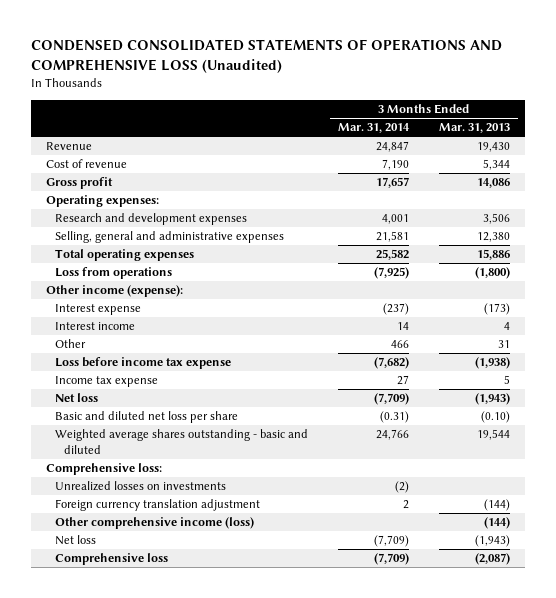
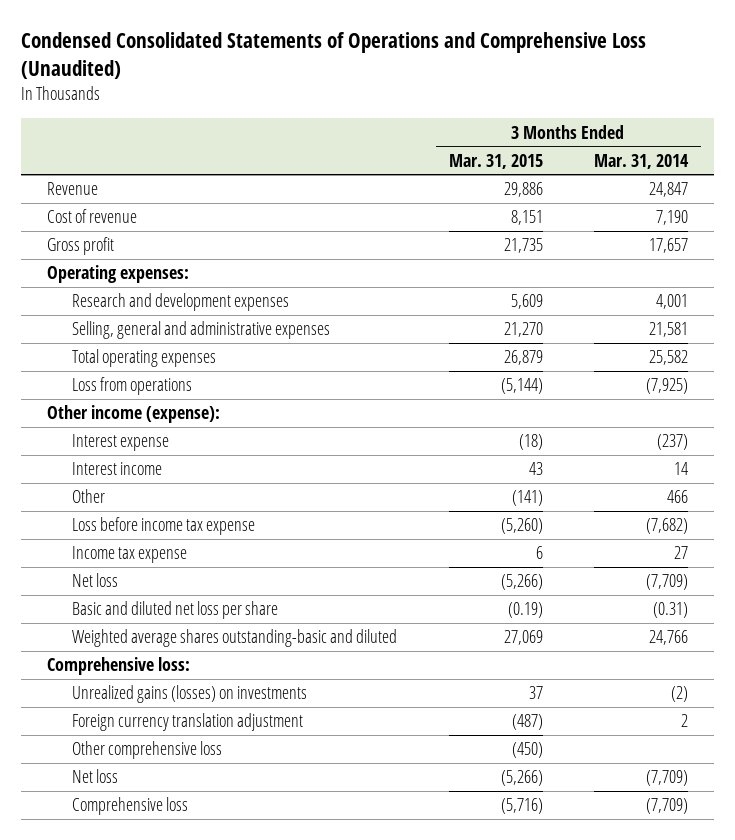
[30,39,502,73] CONDENSED CONSOLIDATED STATEMENTS OF OPERATIONS AND COMPREHENSIVE LOSS (Unaudited) -> [20,32,646,80] Condensed Consolidated Statements of Operations and Comprehensive Loss (Unaudited)
[439,123,511,134] Mar. 31, 2013 -> none
none -> [448,153,543,169] Mar. 31, 2015
[54,429,308,454] Weighted average shares outstanding - basic and diluted -> [71,629,397,648] Weighted average shares outstanding-basic and diluted
[54,481,226,492] Unrealized losses on investments -> [71,685,307,704] Unrealized gains (losses) on investments
[54,517,254,530] Other comprehensive income (loss) -> [71,741,222,760] Other comprehensive loss

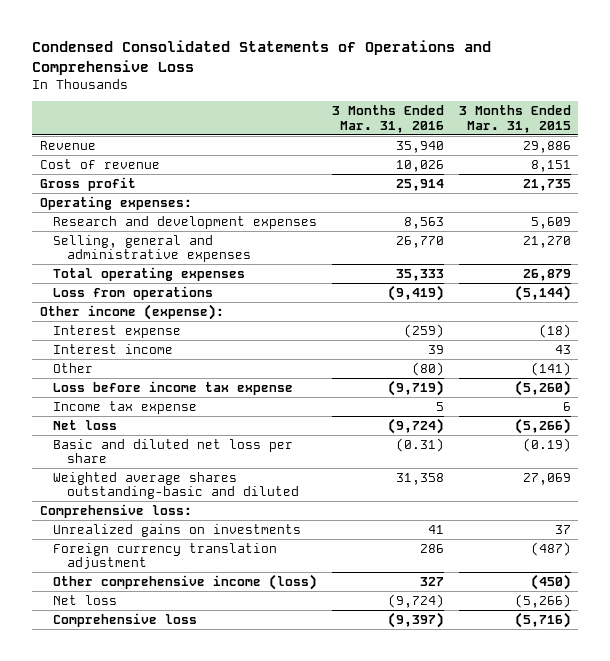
[20,32,646,80] Condensed Consolidated Statements of Operations and Comprehensive Loss (Unaudited) -> [32,40,492,75] Condensed Consolidated Statements of Operations and Comprehensive Loss
[594,153,690,169] Mar. 31, 2014 -> none
none -> [332,105,445,133] 3 Months Ended Mar. 31, 2016
[71,685,307,704] Unrealized gains (losses) on investments -> [53,523,302,537] Unrealized gains on investments
[71,741,222,760] Other comprehensive loss -> [53,573,318,590] Other comprehensive income (loss)

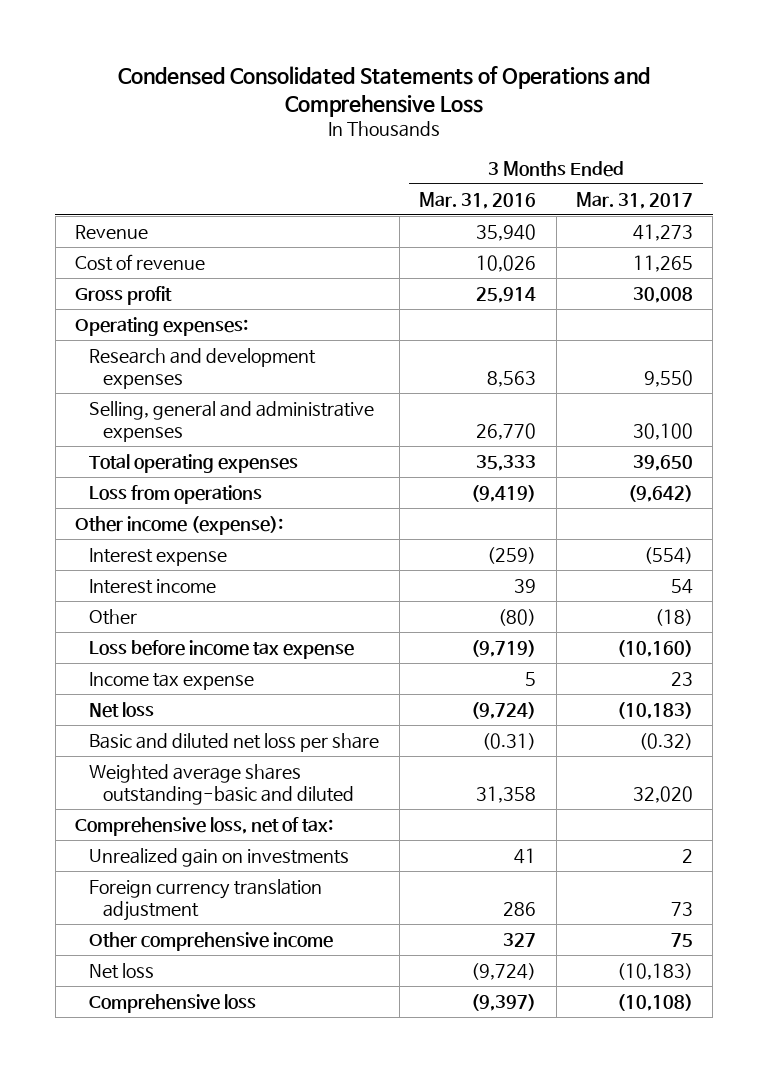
[458,105,571,133] 3 Months Ended Mar. 31, 2015 -> none
none -> [575,191,693,209] Mar. 31, 2017
[39,503,192,518] Comprehensive loss: -> [75,816,334,836] Comprehensive loss, net of tax:
[53,523,302,537] Unrealized gains on investments -> [89,847,350,867] Unrealized gain on investments
[53,573,318,590] Other comprehensive income (loss) -> [89,931,334,951] Other comprehensive income

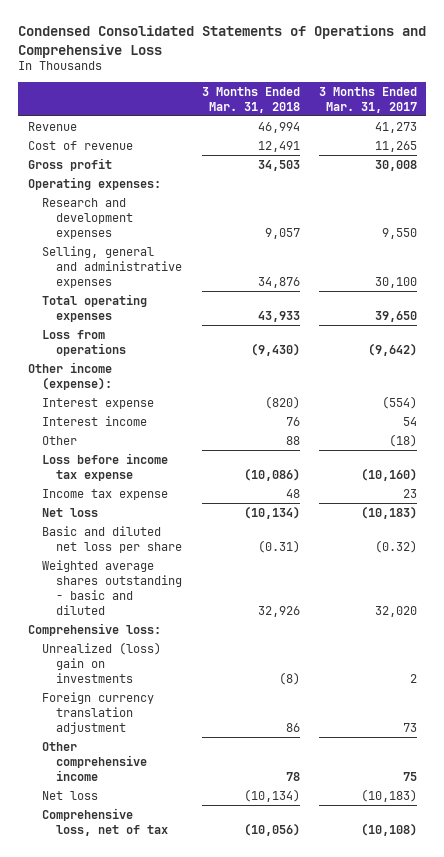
[419,191,537,209] Mar. 31, 2016 -> none
none -> [201,86,300,113] 3 Months Ended Mar. 31, 2018
[89,763,355,806] Weighted average shares outstanding-basic and diluted -> [41,559,183,616] Weighted average shares outstanding - basic and diluted
[75,816,334,836] Comprehensive loss, net of tax: -> [27,622,161,636] Comprehensive loss:
[89,847,350,867] Unrealized gain on investments -> [41,641,161,683] Unrealized (loss) gain on investments
[89,993,257,1013] Comprehensive loss -> [41,807,169,836] Comprehensive loss, net of tax

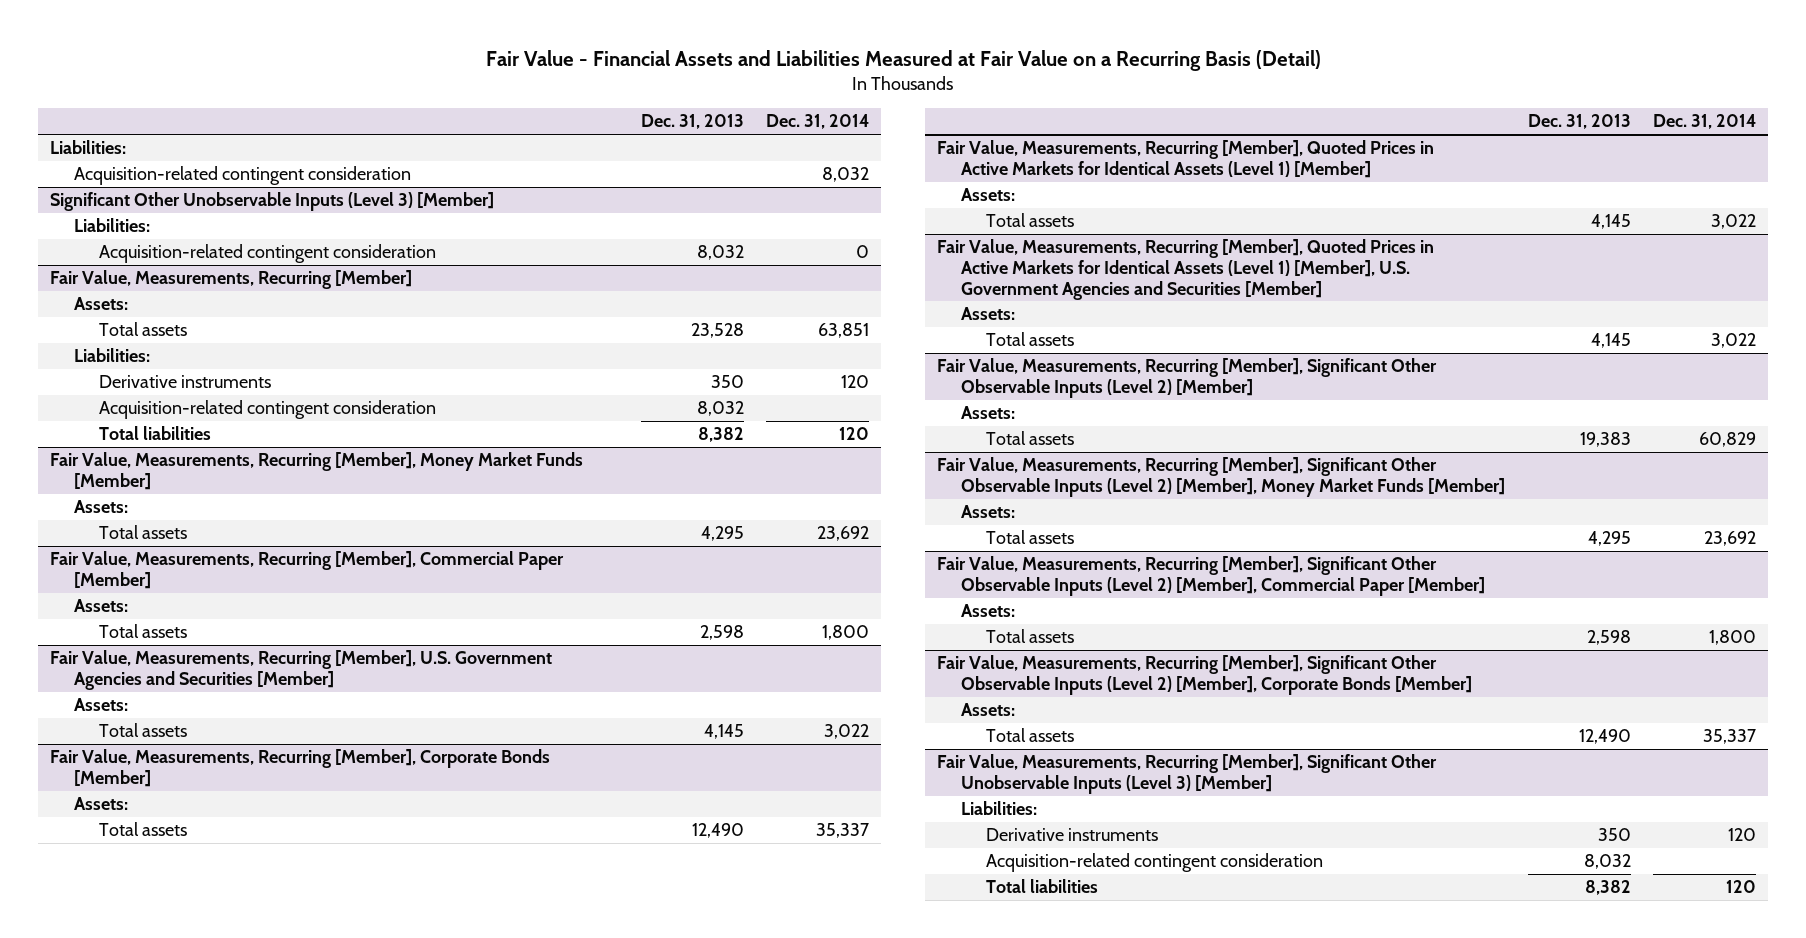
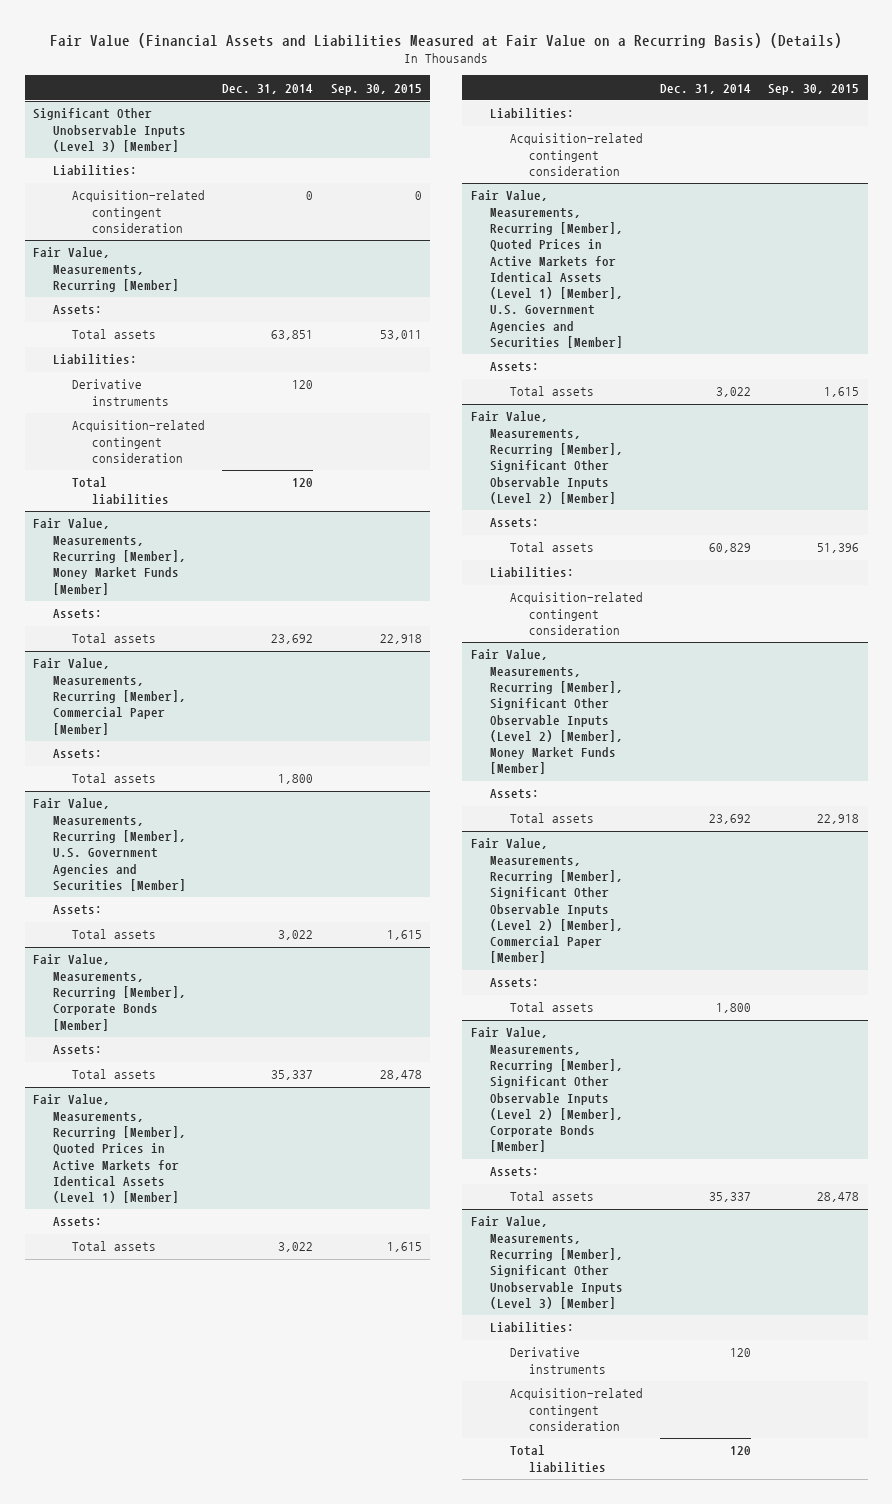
[485,50,1321,72] Fair Value - Financial Assets and Liabilities Measured at Fair Value on a Recurring Basis (Detail) -> [50,32,843,48] Fair Value (Financial Assets and Liabilities Measured at Fair Value on a Recurring Basis) (Details)
[640,114,744,130] Dec. 31, 2013 -> none
none -> [330,83,422,95] Sep. 30, 2015
[49,140,126,155] Liabilities: -> none
[74,166,412,186] Acquisition-related contingent consideration -> none
none -> [490,108,575,120] Liabilities:
none -> [509,133,643,176] Acquisition-related contingent consideration
none -> [490,567,575,579] Liabilities:
none -> [509,592,643,635] Acquisition-related contingent consideration

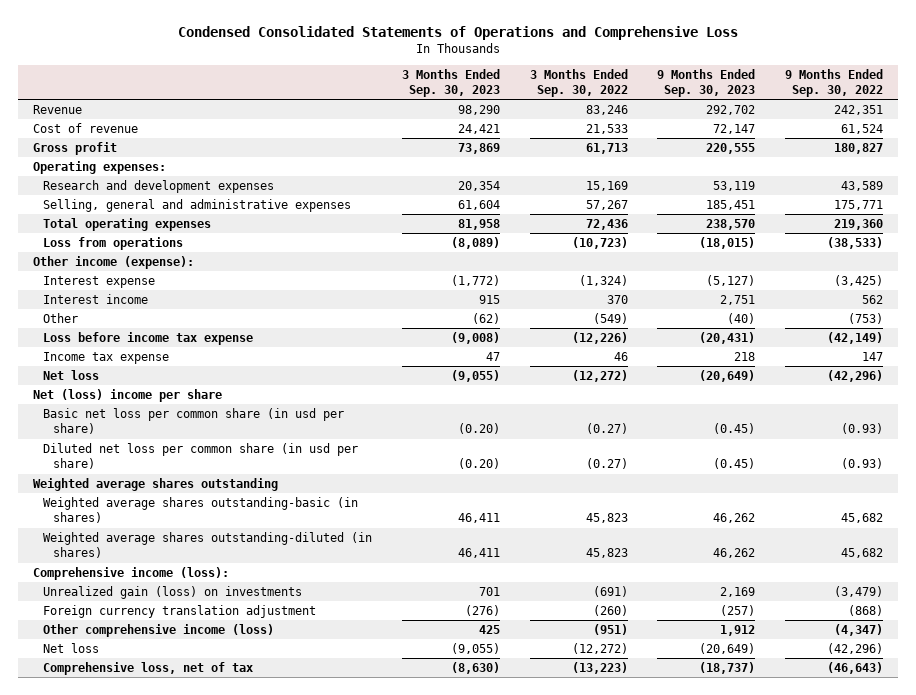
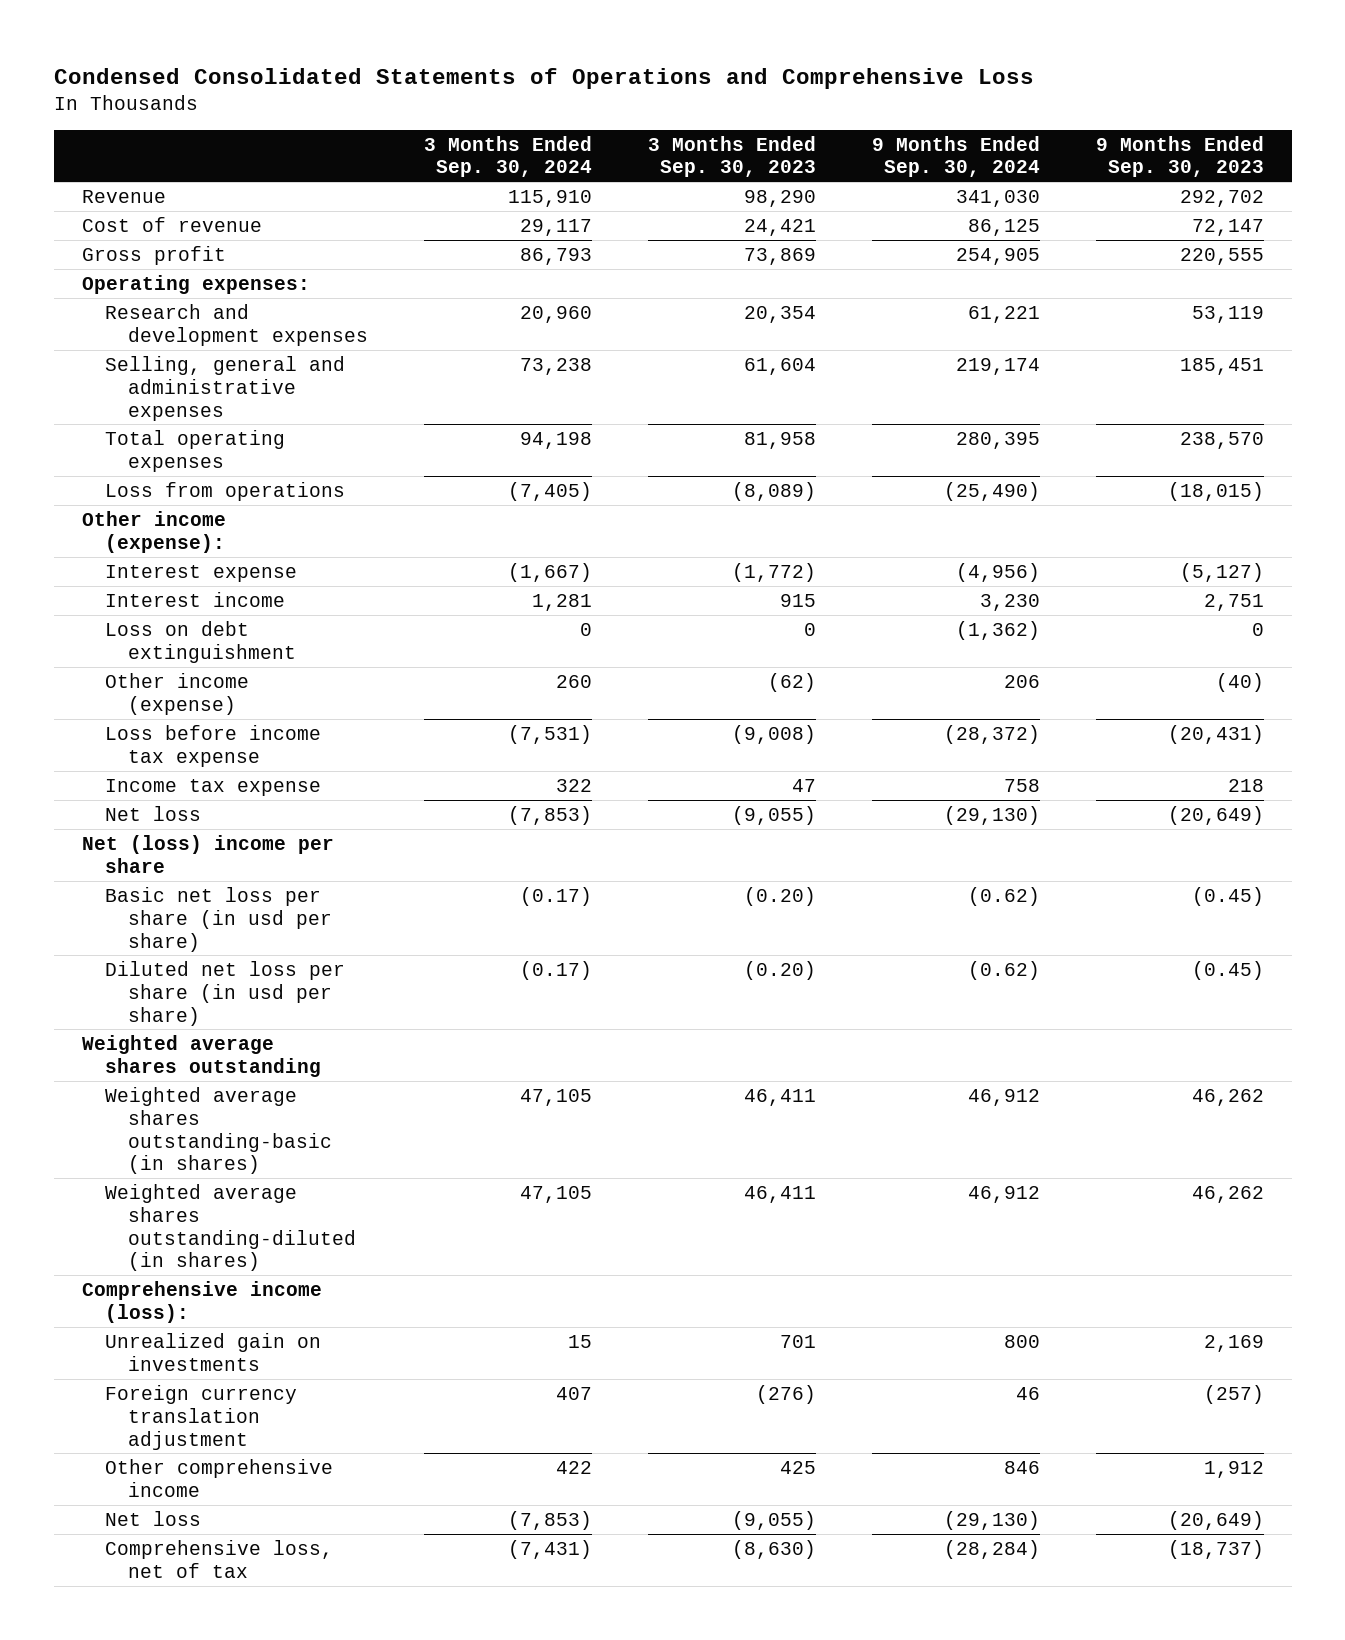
[529,68,628,97] 3 Months Ended Sep. 30, 2022 -> none
[785,68,884,97] 9 Months Ended Sep. 30, 2022 -> none
none -> [423,135,592,178] 3 Months Ended Sep. 30, 2024
none -> [871,135,1040,178] 9 Months Ended Sep. 30, 2024
none -> [104,620,296,663] Loss on debt extinguishment
[42,313,78,324] Other -> [104,672,249,715] Other income (expense)
[42,408,344,435] Basic net loss per common share (in usd per share) -> [104,886,332,952] Basic net loss per share (in usd per share)
[42,443,358,470] Diluted net loss per common share (in usd per share) -> [104,960,345,1026] Diluted net loss per share (in usd per share)
[42,586,302,600] Unrealized gain (loss) on investments -> [104,1332,321,1371] Unrealized gain on investments
[42,624,274,638] Other comprehensive income (loss) -> [104,1458,333,1497] Other comprehensive income

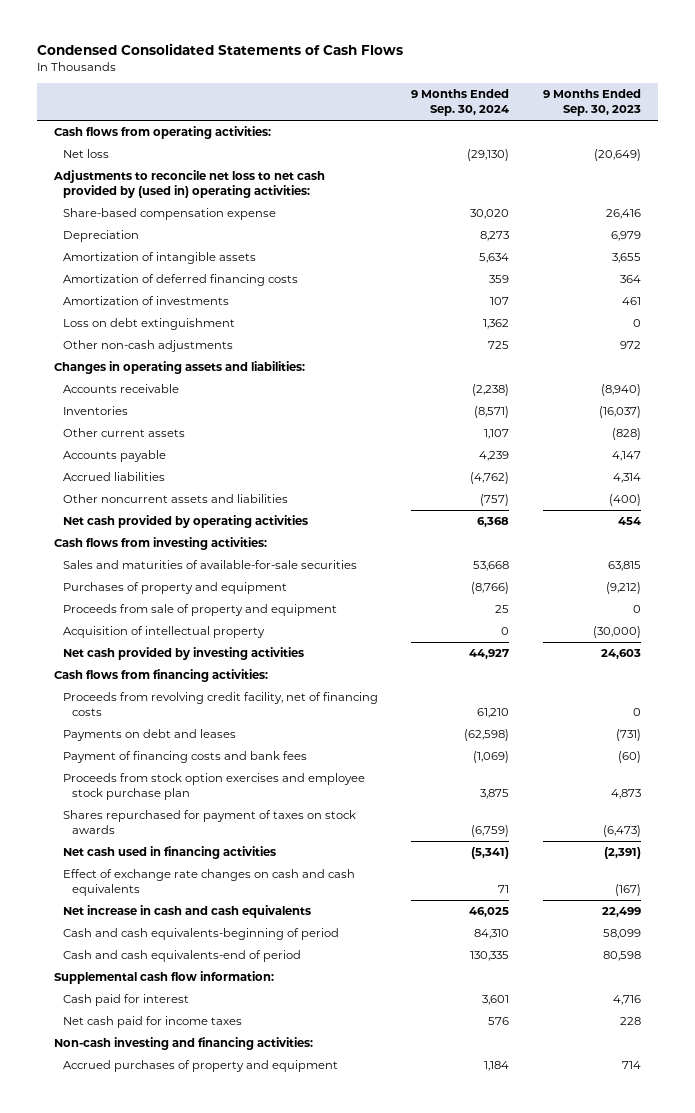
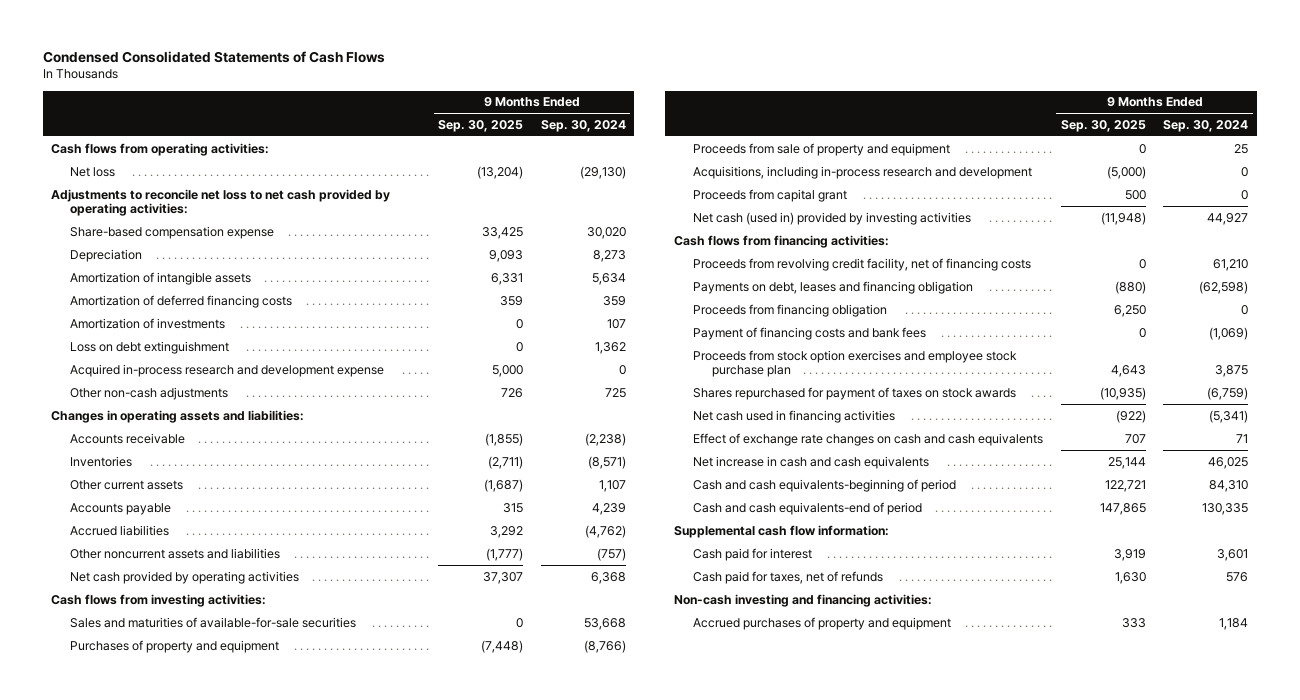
[542,89,641,117] 9 Months Ended Sep. 30, 2023 -> none
none -> [438,120,524,133] Sep. 30, 2025
[52,170,325,199] Adjustments to reconcile net loss to net cash provided by (used in) operating activities: -> [51,188,391,217] Adjustments to reconcile net loss to net cash provided by operating activities:
none -> [70,363,385,377] Acquired in-process research and development expense
[62,626,265,639] Acquisition of intellectual property -> none
none -> [693,165,1033,179] Acquisitions, including in-process research and development
none -> [693,188,848,202] Proceeds from capital grant
[62,647,304,661] Net cash provided by investing activities -> [693,211,972,225] Net cash (used in) provided by investing activities
[62,729,236,742] Payments on debt and leases -> [693,280,974,294] Payments on debt, leases and financing obligation
none -> [693,303,888,317] Proceeds from financing obligation
[62,1016,242,1029] Net cash paid for income taxes -> [693,570,884,584] Cash paid for taxes, net of refunds

